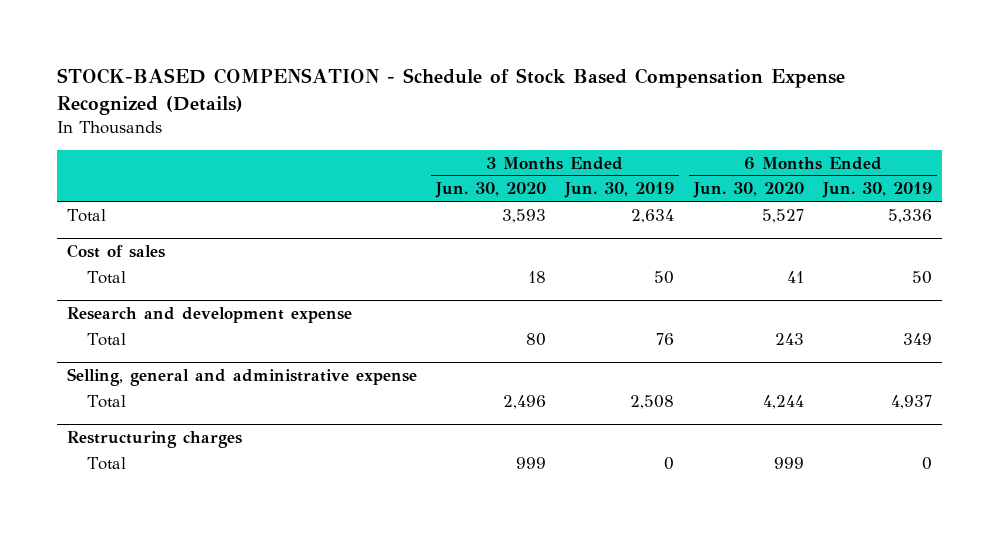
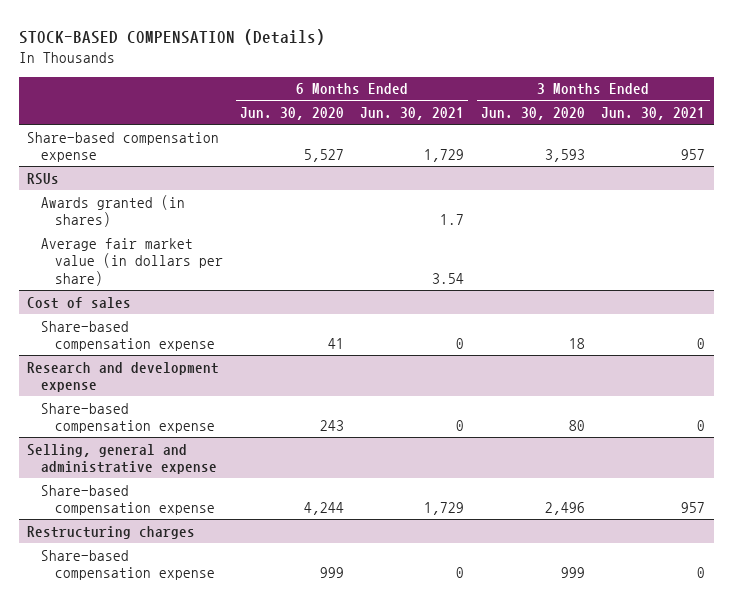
[56,68,845,115] STOCK-BASED COMPENSATION - Schedule of Stock Based Compensation Expense Recognized (Details) -> [18,28,325,45] STOCK-BASED COMPENSATION (Details)
[564,182,675,199] Jun. 30, 2019 -> none
[821,182,932,199] Jun. 30, 2019 -> none
none -> [360,107,465,121] Jun. 30, 2021
none -> [601,107,706,121] Jun. 30, 2021
[66,208,106,222] Total -> [27,131,220,163] Share-based compensation expense
none -> [27,172,60,185] RSUs
none -> [41,194,186,228] Awards granted (in shares)
none -> [41,237,224,286] Average fair market value (in dollars per share)
[86,270,126,284] Total -> [41,320,216,352] Share-based compensation expense
[86,332,126,346] Total -> [41,402,216,434] Share-based compensation expense
[86,394,126,408] Total -> [41,484,216,516] Share-based compensation expense
[86,456,126,470] Total -> [41,549,216,581] Share-based compensation expense

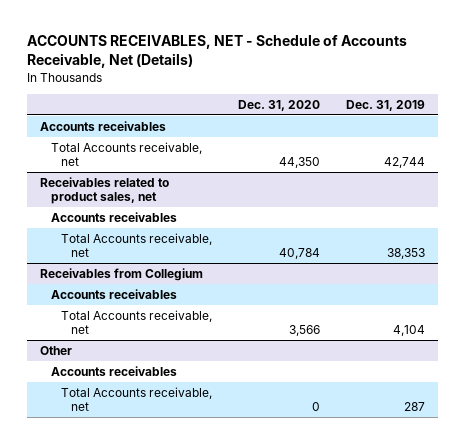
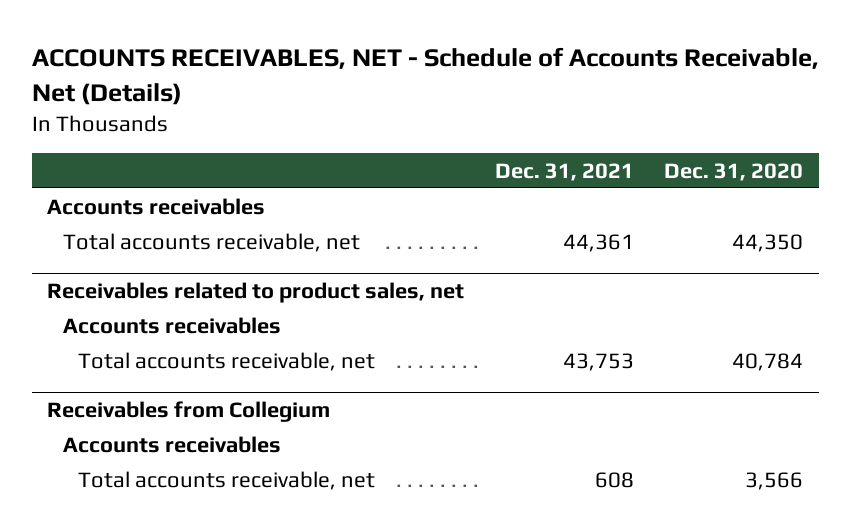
[346,99,426,111] Dec. 31, 2019 -> none
none -> [494,162,634,181] Dec. 31, 2021
[50,141,202,167] Total Accounts receivable, net -> [62,232,360,252] Total accounts receivable, net
[60,232,212,258] Total Accounts receivable, net -> [78,351,376,371] Total accounts receivable, net
[40,345,73,355] Other -> none
[50,365,177,376] Accounts receivables -> none
[60,386,212,412] Total Accounts receivable, net -> none
[60,309,212,335] Total Accounts receivable, net -> [78,470,376,490] Total accounts receivable, net

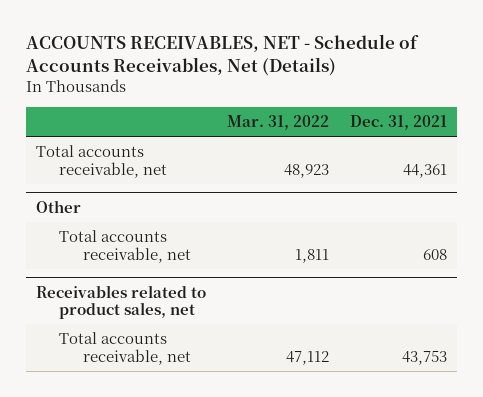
[31,47,819,105] ACCOUNTS RECEIVABLES, NET - Schedule of Accounts Receivable, Net (Details) -> [25,34,419,77] ACCOUNTS RECEIVABLES, NET - Schedule of Accounts Receivables, Net (Details)
[664,162,804,181] Dec. 31, 2020 -> none
none -> [226,115,329,131] Mar. 31, 2022
[47,197,266,215] Accounts receivables -> none
none -> [36,199,82,213] Other
none -> [59,230,191,263] Total accounts receivable, net
[62,316,281,334] Accounts receivables -> none
[47,400,331,422] Receivables from Collegium -> none
[62,435,281,453] Accounts receivables -> none
[78,470,376,490] Total accounts receivable, net -> none

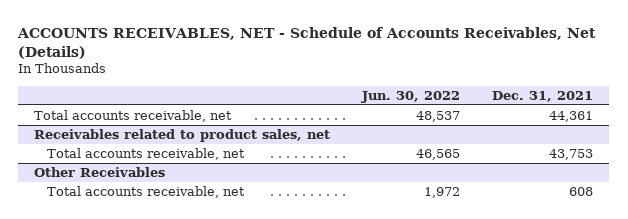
[226,115,329,131] Mar. 31, 2022 -> none
none -> [361,90,461,103] Jun. 30, 2022
[36,199,82,213] Other -> none
[59,230,191,263] Total accounts receivable, net -> none
none -> [34,167,166,178] Other Receivables
none -> [46,186,245,199] Total accounts receivable, net

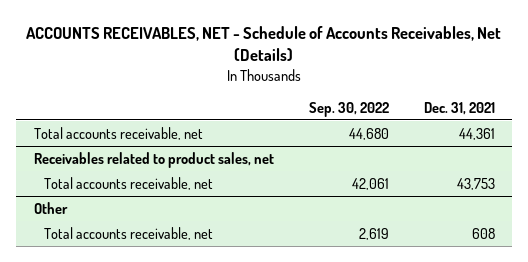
[361,90,461,103] Jun. 30, 2022 -> none
none -> [308,101,389,117] Sep. 30, 2022
[34,167,166,178] Other Receivables -> [33,201,68,214] Other

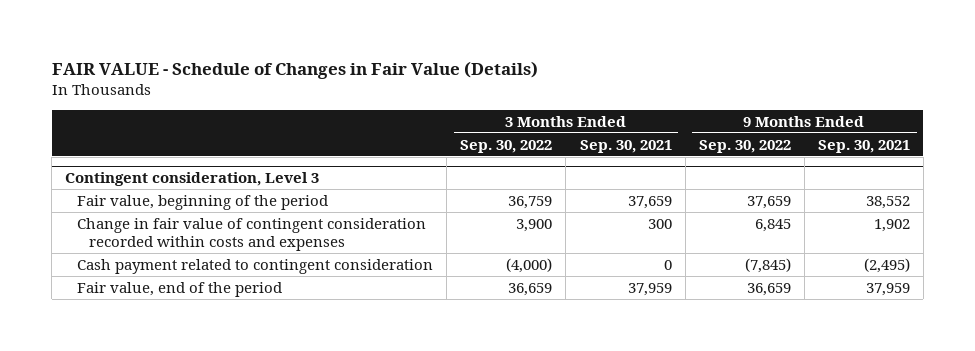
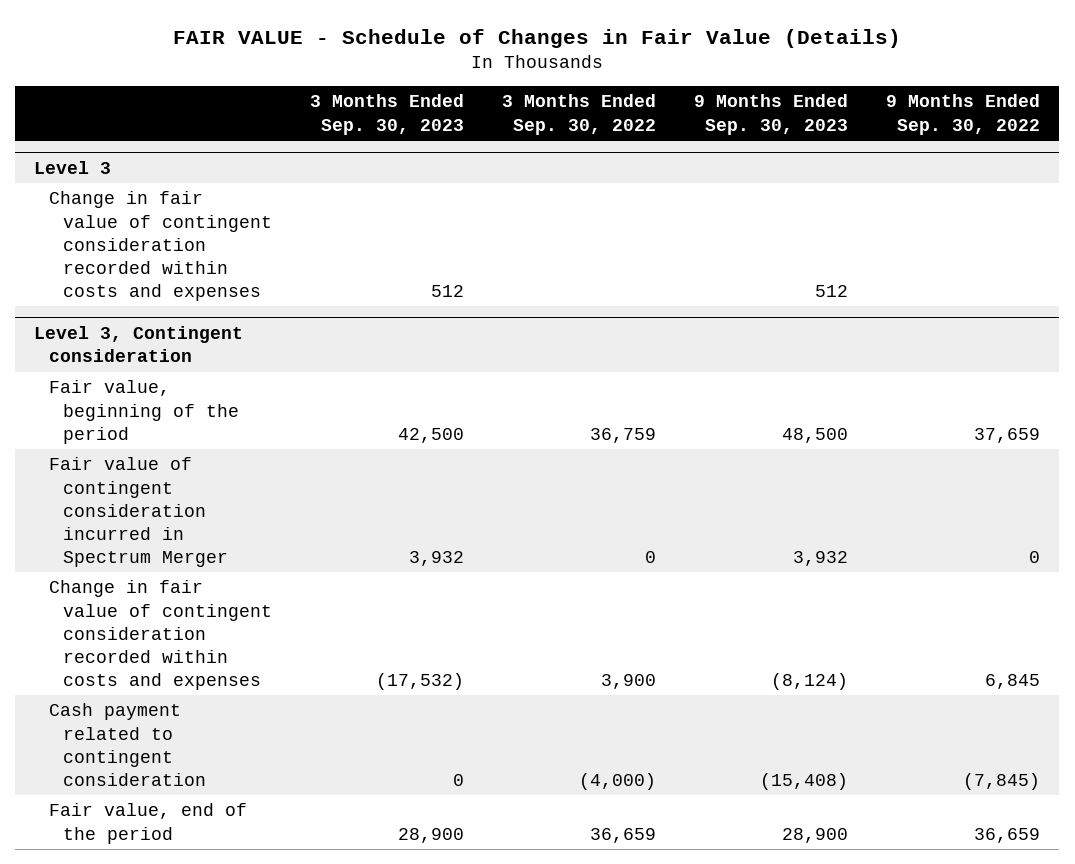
[579,139,672,153] Sep. 30, 2021 -> none
[817,139,910,153] Sep. 30, 2021 -> none
none -> [310,94,465,135] 3 Months Ended Sep. 30, 2023
none -> [694,94,849,135] 9 Months Ended Sep. 30, 2023
none -> [34,160,112,174] Level 3
none -> [48,191,273,301] Change in fair value of contingent consideration recorded within costs and expenses
[65,172,320,187] Contingent consideration, Level 3 -> [34,325,244,363] Level 3, Contingent consideration
none -> [48,457,229,567] Fair value of contingent consideration incurred in Spectrum Merger

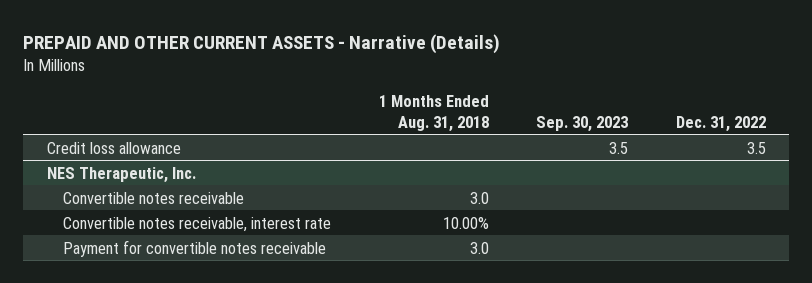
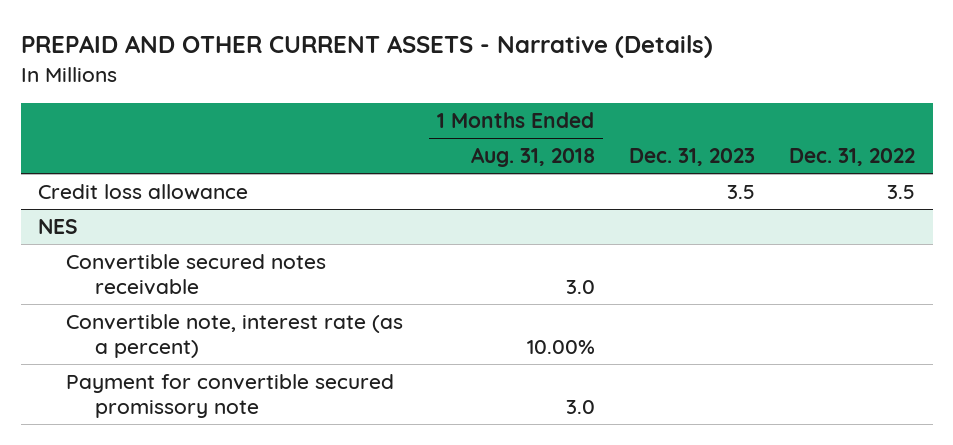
[536,115,629,132] Sep. 30, 2023 -> none
none -> [629,148,756,167] Dec. 31, 2023
[46,166,196,183] NES Therapeutic, Inc. -> [38,219,79,235] NES
[63,191,245,204] Convertible notes receivable -> [66,254,327,295] Convertible secured notes receivable
[63,216,332,232] Convertible notes receivable, interest rate -> [66,314,404,358] Convertible note, interest rate (as a percent)
[63,239,327,257] Payment for convertible notes receivable -> [66,374,395,418] Payment for convertible secured promissory note

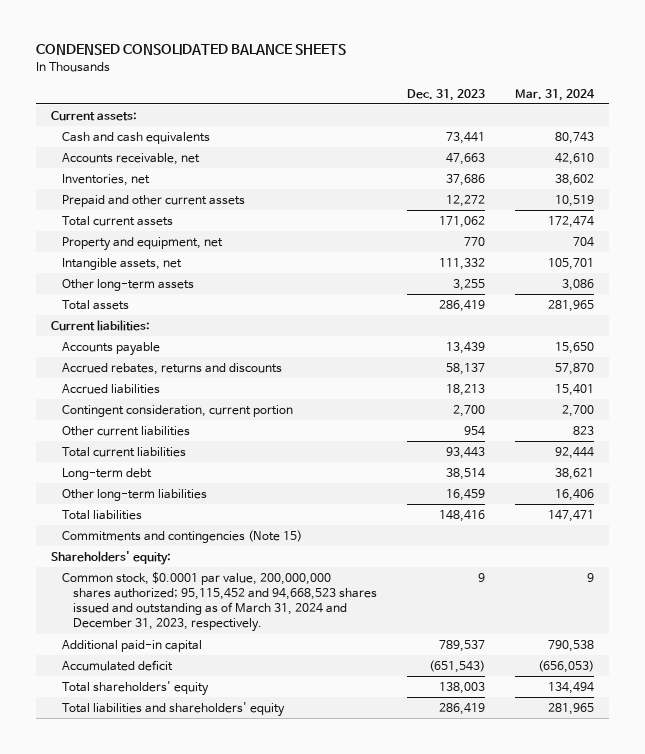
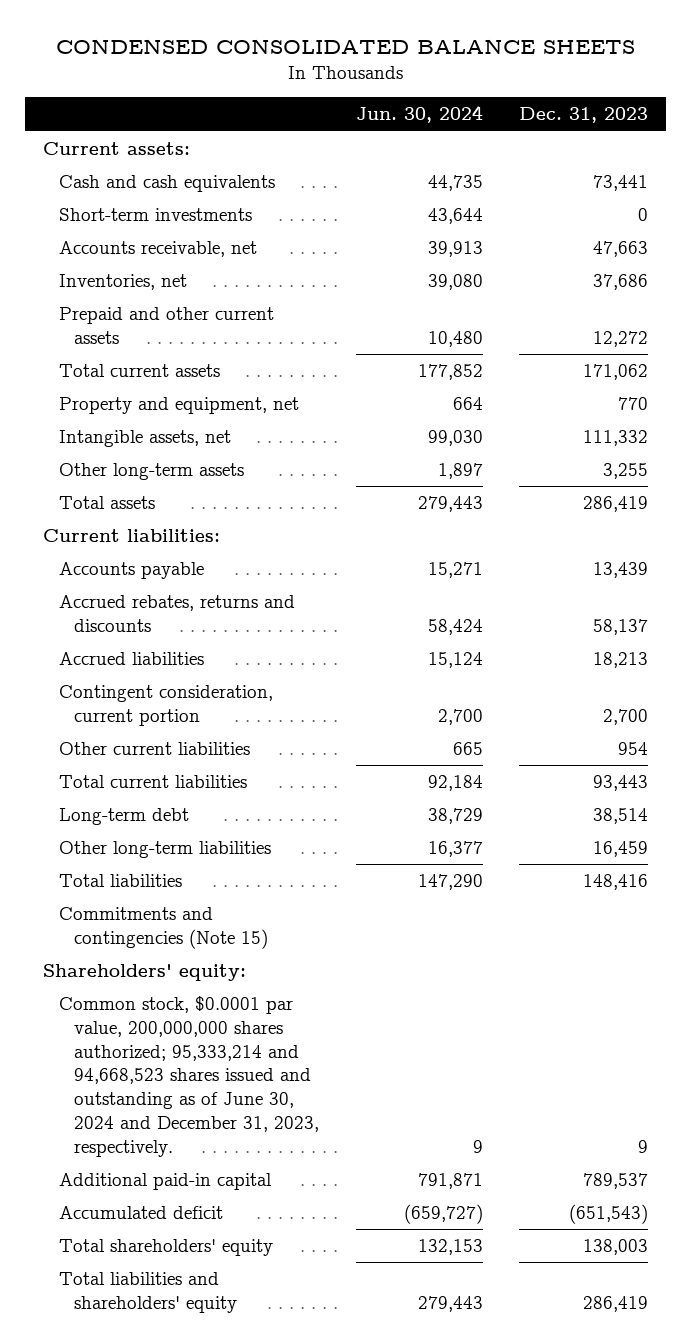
[515,88,596,101] Mar. 31, 2024 -> none
none -> [355,105,483,124] Jun. 30, 2024
none -> [58,208,252,222] Short-term investments
[61,572,377,633] Common stock, $0.0001 par value, 200,000,000 shares authorized; 95,115,452 and 94,668,523 shares issued and outstanding as of March 31, 2024 and December 31, 2023, respectively. -> [58,996,320,1157] Common stock, $0.0001 par value, 200,000,000 shares authorized; 95,333,214 and 94,668,523 shares issued and outstanding as of June 30, 2024 and December 31, 2023, respectively.

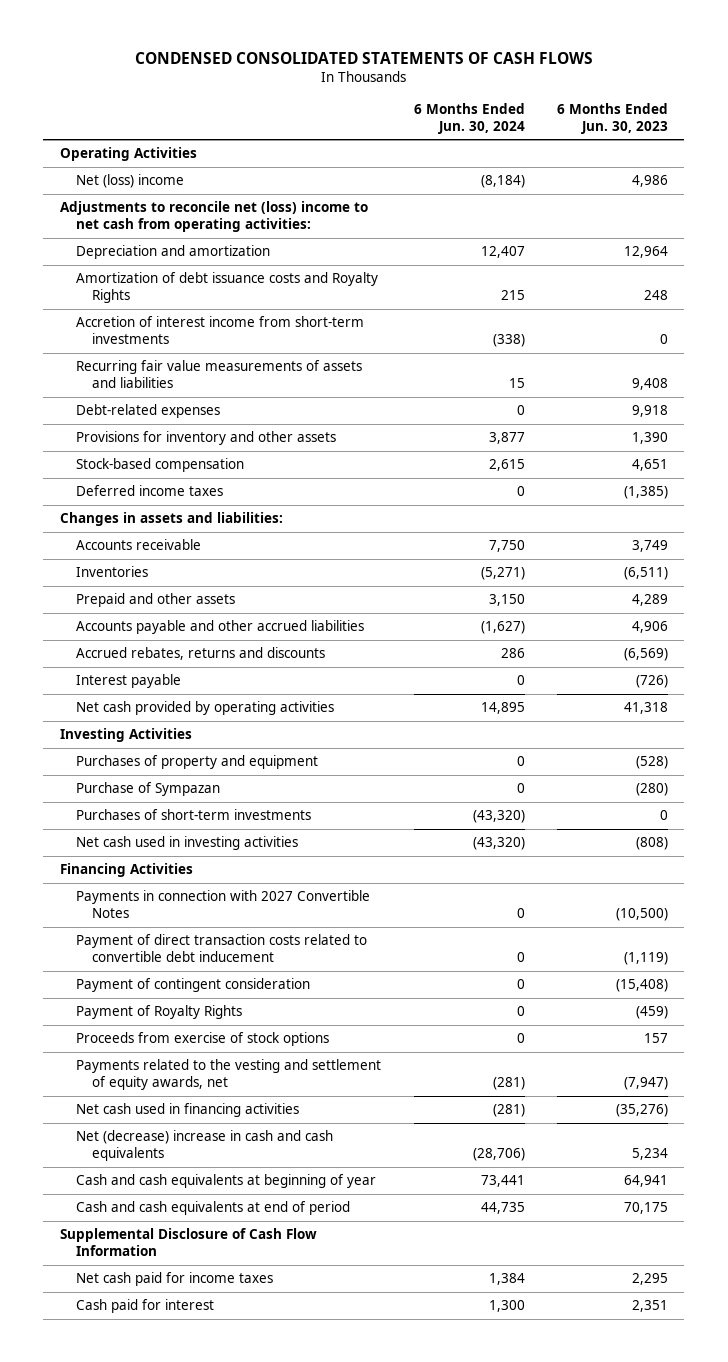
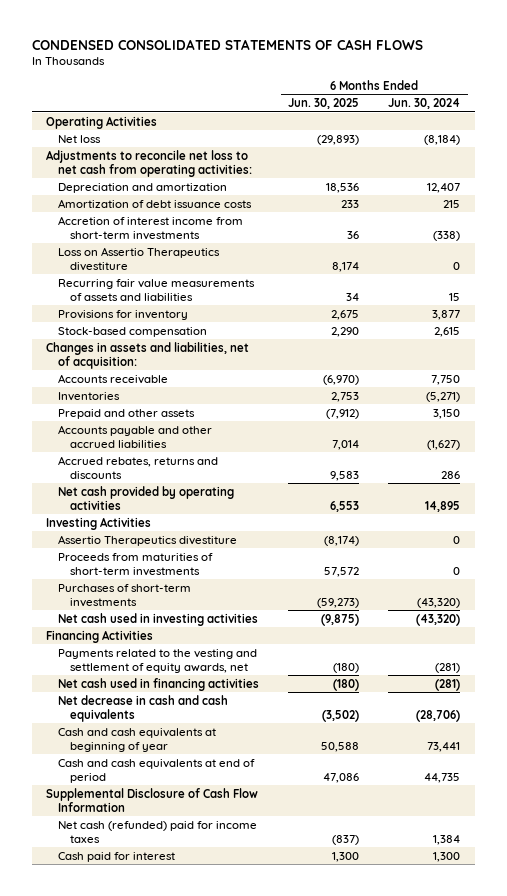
[557,102,669,134] 6 Months Ended Jun. 30, 2023 -> none
none -> [288,98,360,110] Jun. 30, 2025
[75,174,184,189] Net (loss) income -> [58,134,102,143] Net loss
[59,201,368,233] Adjustments to reconcile net (loss) income to net cash from operating activities: -> [46,149,253,177] Adjustments to reconcile net loss to net cash from operating activities:
[75,272,378,304] Amortization of debt issuance costs and Royalty Rights -> [58,198,253,208] Amortization of debt issuance costs
none -> [58,246,221,271] Loss on Assertio Therapeutics divestiture
[75,404,220,419] Debt-related expenses -> none
[75,431,336,446] Provisions for inventory and other assets -> [58,309,189,320] Provisions for inventory
[75,485,223,497] Deferred income taxes -> none
[59,512,283,527] Changes in assets and liabilities: -> [46,341,250,369] Changes in assets and liabilities, net of acquisition:
[75,674,181,689] Interest payable -> none
[75,755,318,770] Purchases of property and equipment -> none
[75,782,220,797] Purchase of Sympazan -> none
none -> [58,534,238,546] Assertio Therapeutics divestiture
none -> [58,552,214,576] Proceeds from maturities of short-term investments
[75,890,370,919] Payments in connection with 2027 Convertible Notes -> none
[75,934,367,963] Payment of direct transaction costs related to convertible debt inducement -> none
[75,978,310,993] Payment of contingent consideration -> none
[75,1005,242,1020] Payment of Royalty Rights -> none
[75,1032,329,1047] Proceeds from exercise of stock options -> none
[75,1130,333,1162] Net (decrease) increase in cash and cash equivalents -> [58,694,229,722] Net decrease in cash and cash equivalents
[75,1272,273,1287] Net cash paid for income taxes -> [58,820,258,843] Net cash (refunded) paid for income taxes

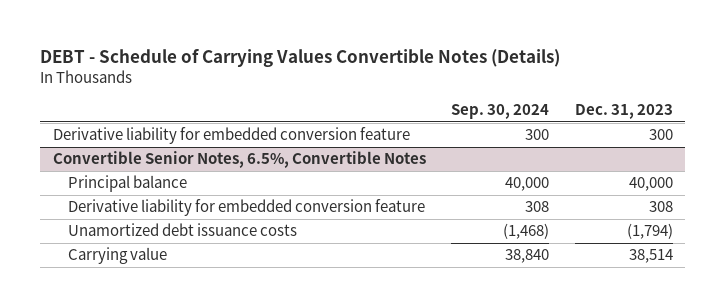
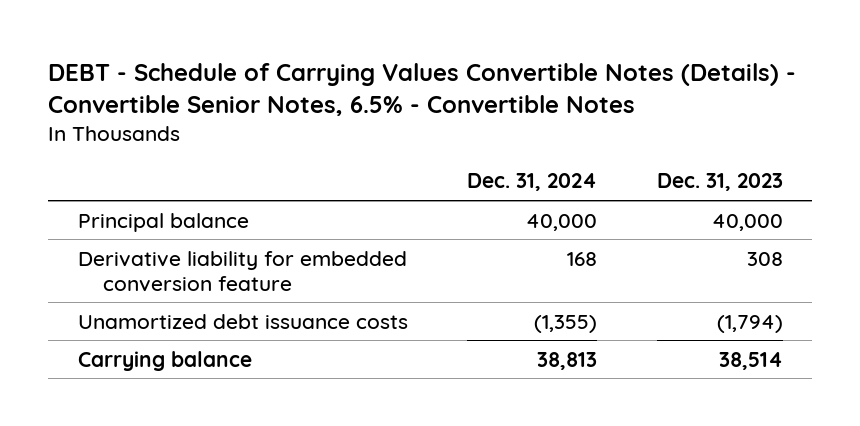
[40,49,561,68] DEBT - Schedule of Carrying Values Convertible Notes (Details) -> [48,62,797,116] DEBT - Schedule of Carrying Values Convertible Notes (Details) - Convertible Senior Notes, 6.5% - Convertible Notes
[451,104,550,120] Sep. 30, 2024 -> none
none -> [467,173,598,192] Dec. 31, 2024
[52,127,410,145] Derivative liability for embedded conversion feature -> none
[52,151,426,169] Convertible Senior Notes, 6.5%, Convertible Notes -> none
[67,247,167,265] Carrying value -> [77,350,252,371] Carrying balance

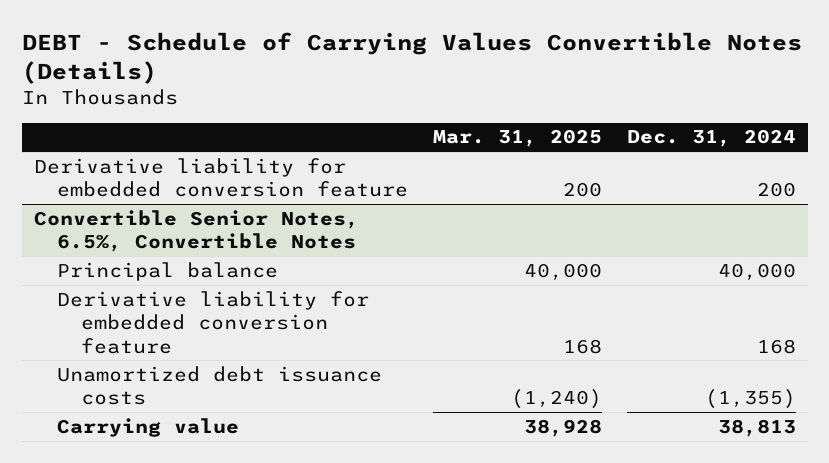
[48,62,797,116] DEBT - Schedule of Carrying Values Convertible Notes (Details) - Convertible Senior Notes, 6.5% - Convertible Notes -> [21,32,802,85] DEBT - Schedule of Carrying Values Convertible Notes (Details)
[656,173,783,192] Dec. 31, 2023 -> none
none -> [432,129,602,148] Mar. 31, 2025
none -> [33,157,409,198] Derivative liability for embedded conversion feature
none -> [33,209,359,253] Convertible Senior Notes, 6.5%, Convertible Notes
[77,350,252,371] Carrying balance -> [57,417,240,437] Carrying value

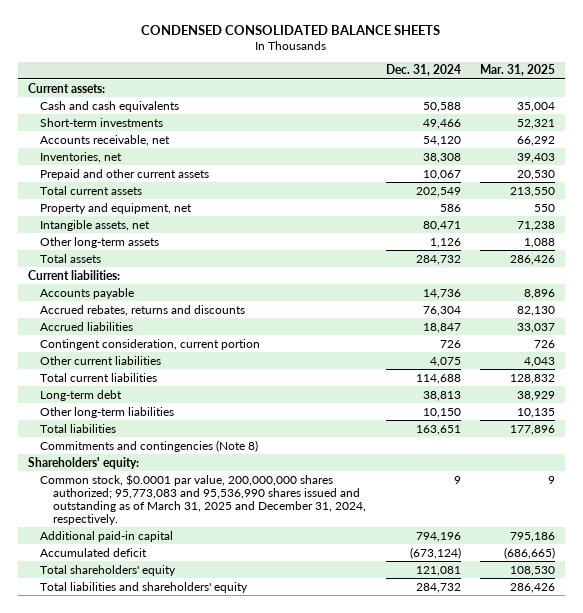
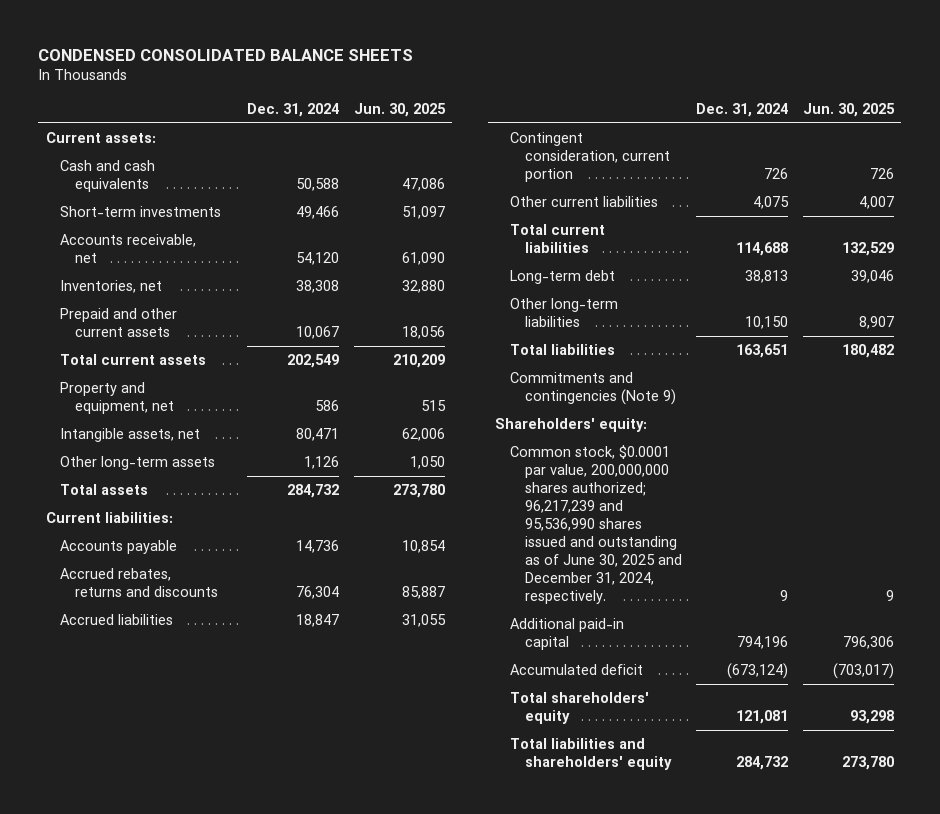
[480,64,556,77] Mar. 31, 2025 -> none
none -> [353,102,446,117] Jun. 30, 2025
[40,439,259,452] Commitments and contingencies (Note 8) -> [509,372,676,406] Commitments and contingencies (Note 9)
[40,473,367,525] Common stock, $0.0001 par value, 200,000,000 shares authorized; 95,773,083 and 95,536,990 shares issued and outstanding as of March 31, 2025 and December 31, 2024, respectively. -> [509,445,682,605] Common stock, $0.0001 par value, 200,000,000 shares authorized; 96,217,239 and 95,536,990 shares issued and outstanding as of June 30, 2025 and December 31, 2024, respectively.

